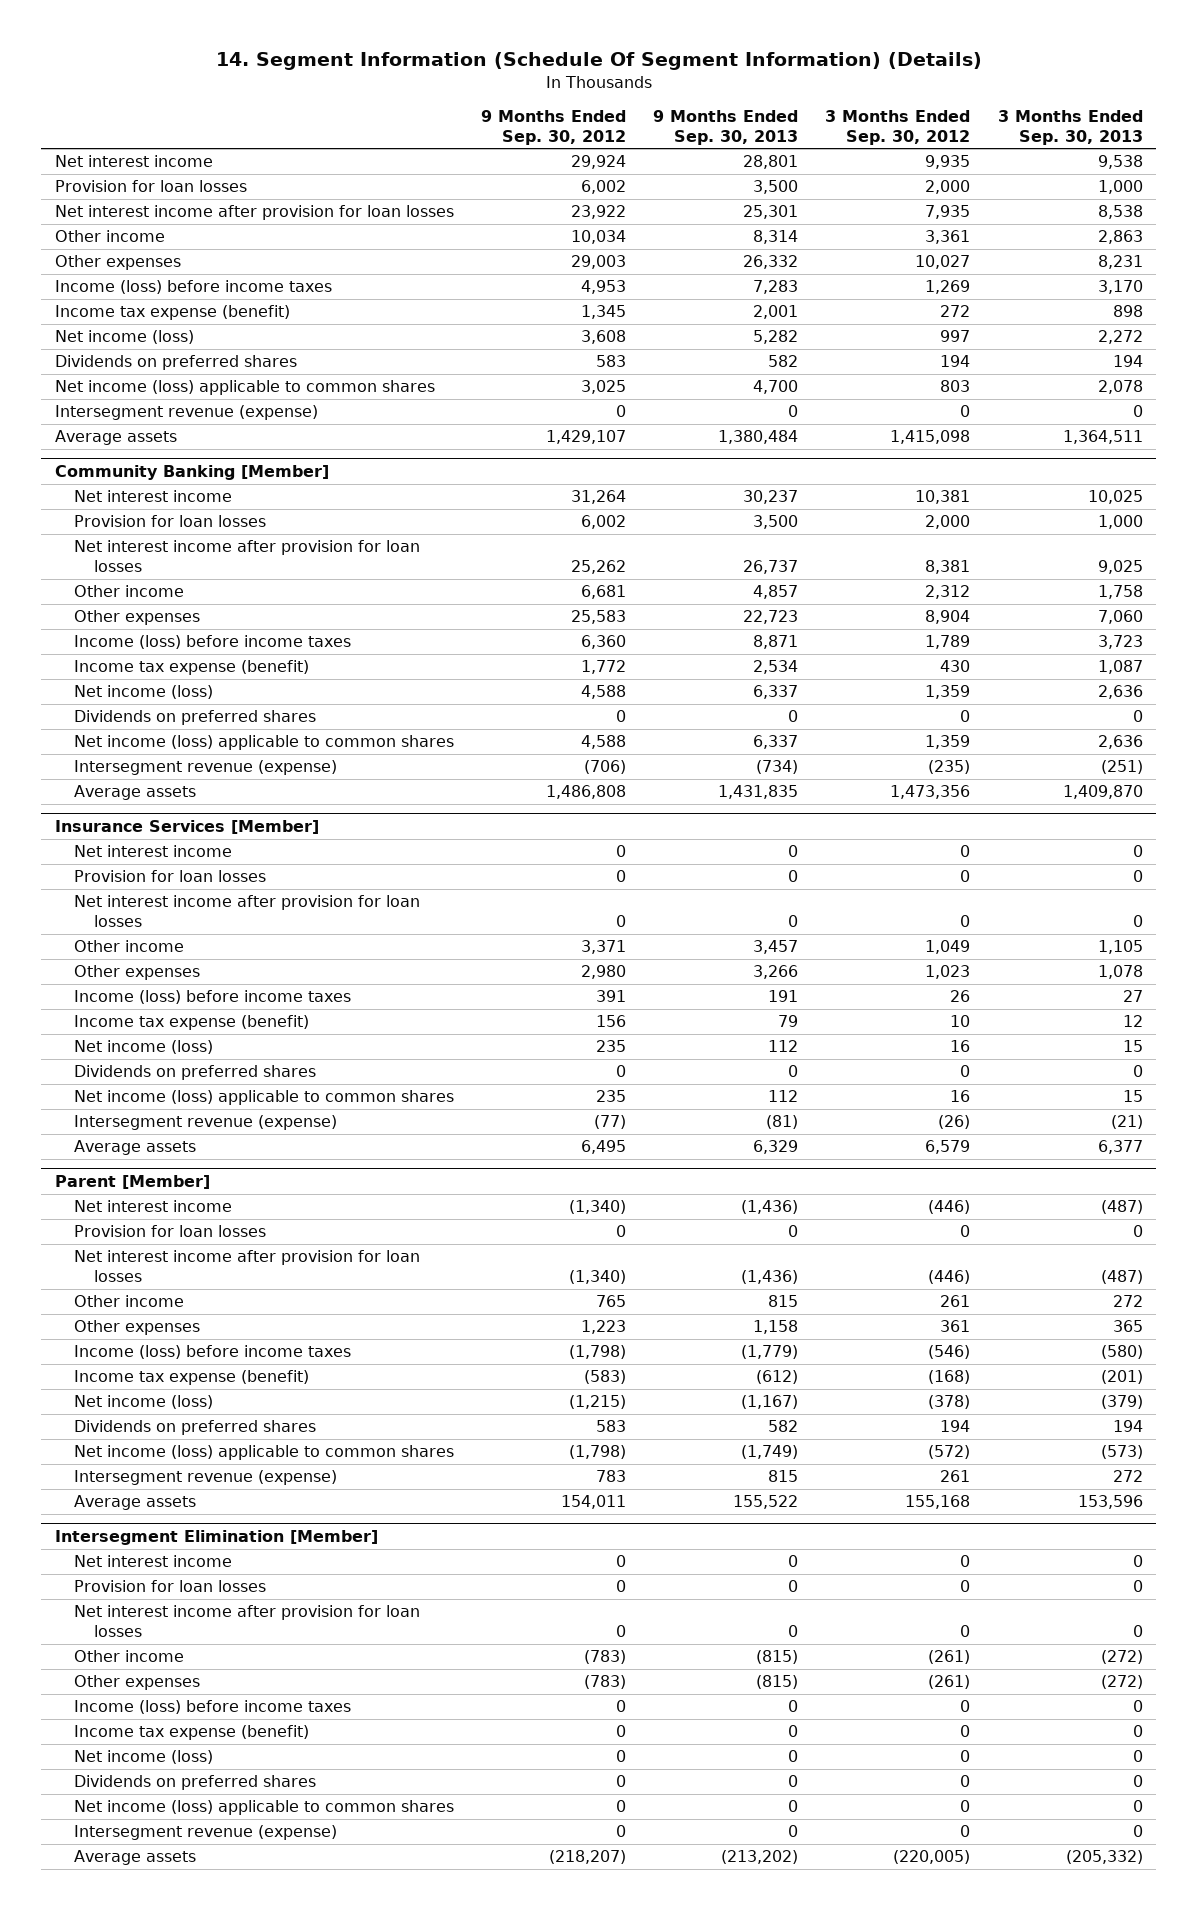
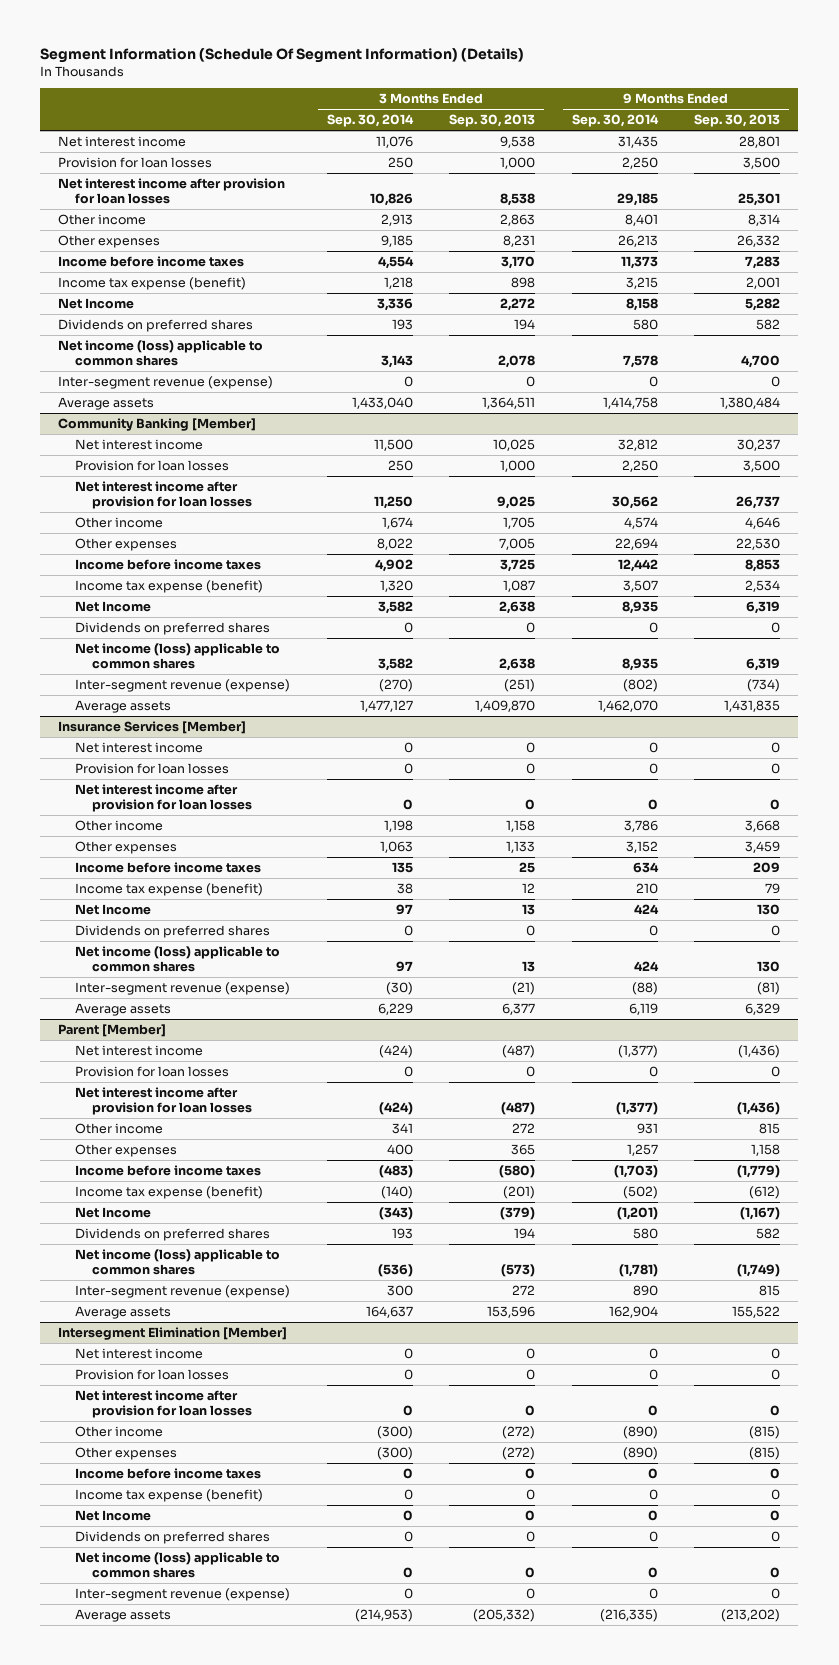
[215,51,982,70] 14. Segment Information (Schedule Of Segment Information) (Details) -> [40,48,525,64] Segment Information (Schedule Of Segment Information) (Details)
[481,110,627,145] 9 Months Ended Sep. 30, 2012 -> none
[825,110,971,145] 3 Months Ended Sep. 30, 2012 -> none
none -> [326,114,414,128] Sep. 30, 2014
none -> [571,114,659,128] Sep. 30, 2014
[54,280,332,295] Income (loss) before income taxes -> [58,256,245,268] Income before income taxes
[54,330,194,345] Net income (loss) -> [58,298,135,310] Net Income
[54,405,318,421] Intersegment revenue (expense) -> [58,376,274,390] Inter-segment revenue (expense)
[753,585,799,600] 4,857 -> [745,517,781,530] 4,646
[1097,585,1143,600] 1,758 -> [503,517,536,530] 1,705
[743,610,799,625] 22,723 -> [736,538,781,551] 22,530
[1097,610,1143,625] 7,060 -> [499,538,536,551] 7,005
[74,635,352,650] Income (loss) before income taxes -> [75,559,262,571] Income before income taxes
[753,635,799,650] 8,871 -> [745,559,781,573] 8,853
[1097,635,1143,650] 3,723 -> [500,559,536,573] 3,725
[74,685,214,700] Net income (loss) -> [75,601,152,613] Net Income
[753,685,799,700] 6,337 -> [746,601,781,615] 6,319
[1097,685,1143,700] 2,636 -> [499,601,536,615] 2,638
[753,735,799,750] 6,337 -> [746,657,781,671] 6,319
[1097,735,1143,750] 2,636 -> [499,657,536,671] 2,638
[74,760,338,776] Intersegment revenue (expense) -> [75,679,291,693] Inter-segment revenue (expense)
[753,940,799,955] 3,457 -> [745,820,781,833] 3,668
[1097,940,1143,955] 1,105 -> [506,820,536,833] 1,158
[753,965,799,980] 3,266 -> [745,841,781,854] 3,459
[1097,965,1143,980] 1,078 -> [506,841,536,854] 1,133
[74,990,352,1005] Income (loss) before income taxes -> [75,862,262,874] Income before income taxes
[768,990,799,1003] 191 -> [753,862,781,874] 209
[1122,990,1143,1003] 27 -> [519,862,536,874] 25
[74,1040,214,1055] Net income (loss) -> [75,904,152,916] Net Income
[768,1040,799,1053] 112 -> [757,904,781,916] 130
[1122,1040,1143,1053] 15 -> [522,904,536,916] 13
[768,1090,799,1103] 112 -> [757,960,781,972] 130
[1122,1090,1143,1103] 15 -> [522,960,536,972] 13
[74,1115,338,1131] Intersegment revenue (expense) -> [75,982,291,996] Inter-segment revenue (expense)
[74,1345,352,1360] Income (loss) before income taxes -> [75,1165,262,1177] Income before income taxes
[74,1395,214,1410] Net income (loss) -> [75,1207,152,1219] Net Income
[74,1470,338,1486] Intersegment revenue (expense) -> [75,1285,291,1299] Inter-segment revenue (expense)
[74,1700,352,1715] Income (loss) before income taxes -> [75,1468,262,1480] Income before income taxes
[74,1750,214,1765] Net income (loss) -> [75,1510,152,1522] Net Income
[74,1825,338,1841] Intersegment revenue (expense) -> [75,1588,291,1602] Inter-segment revenue (expense)

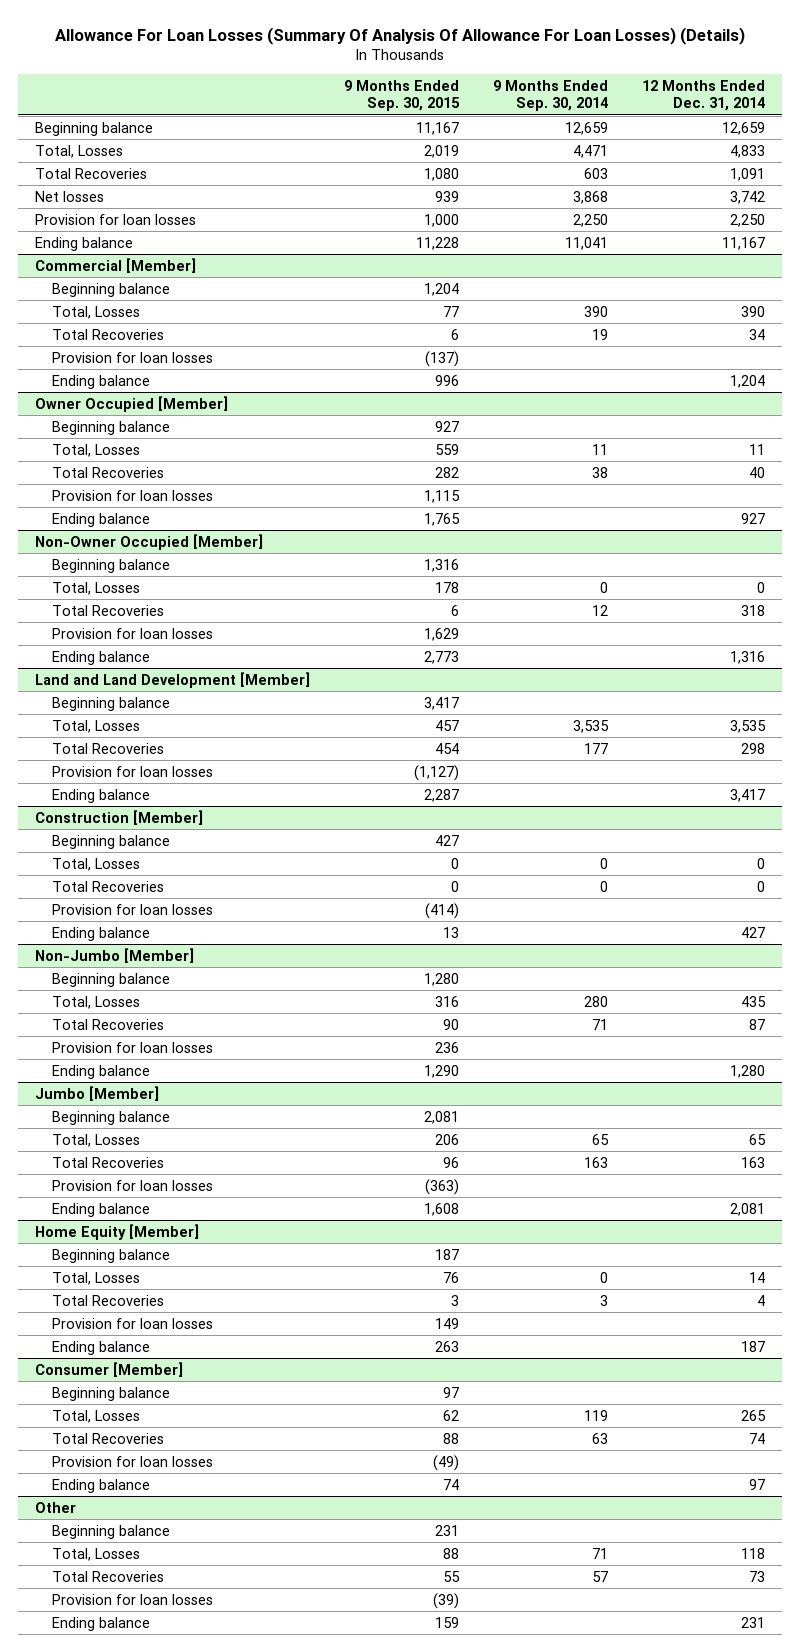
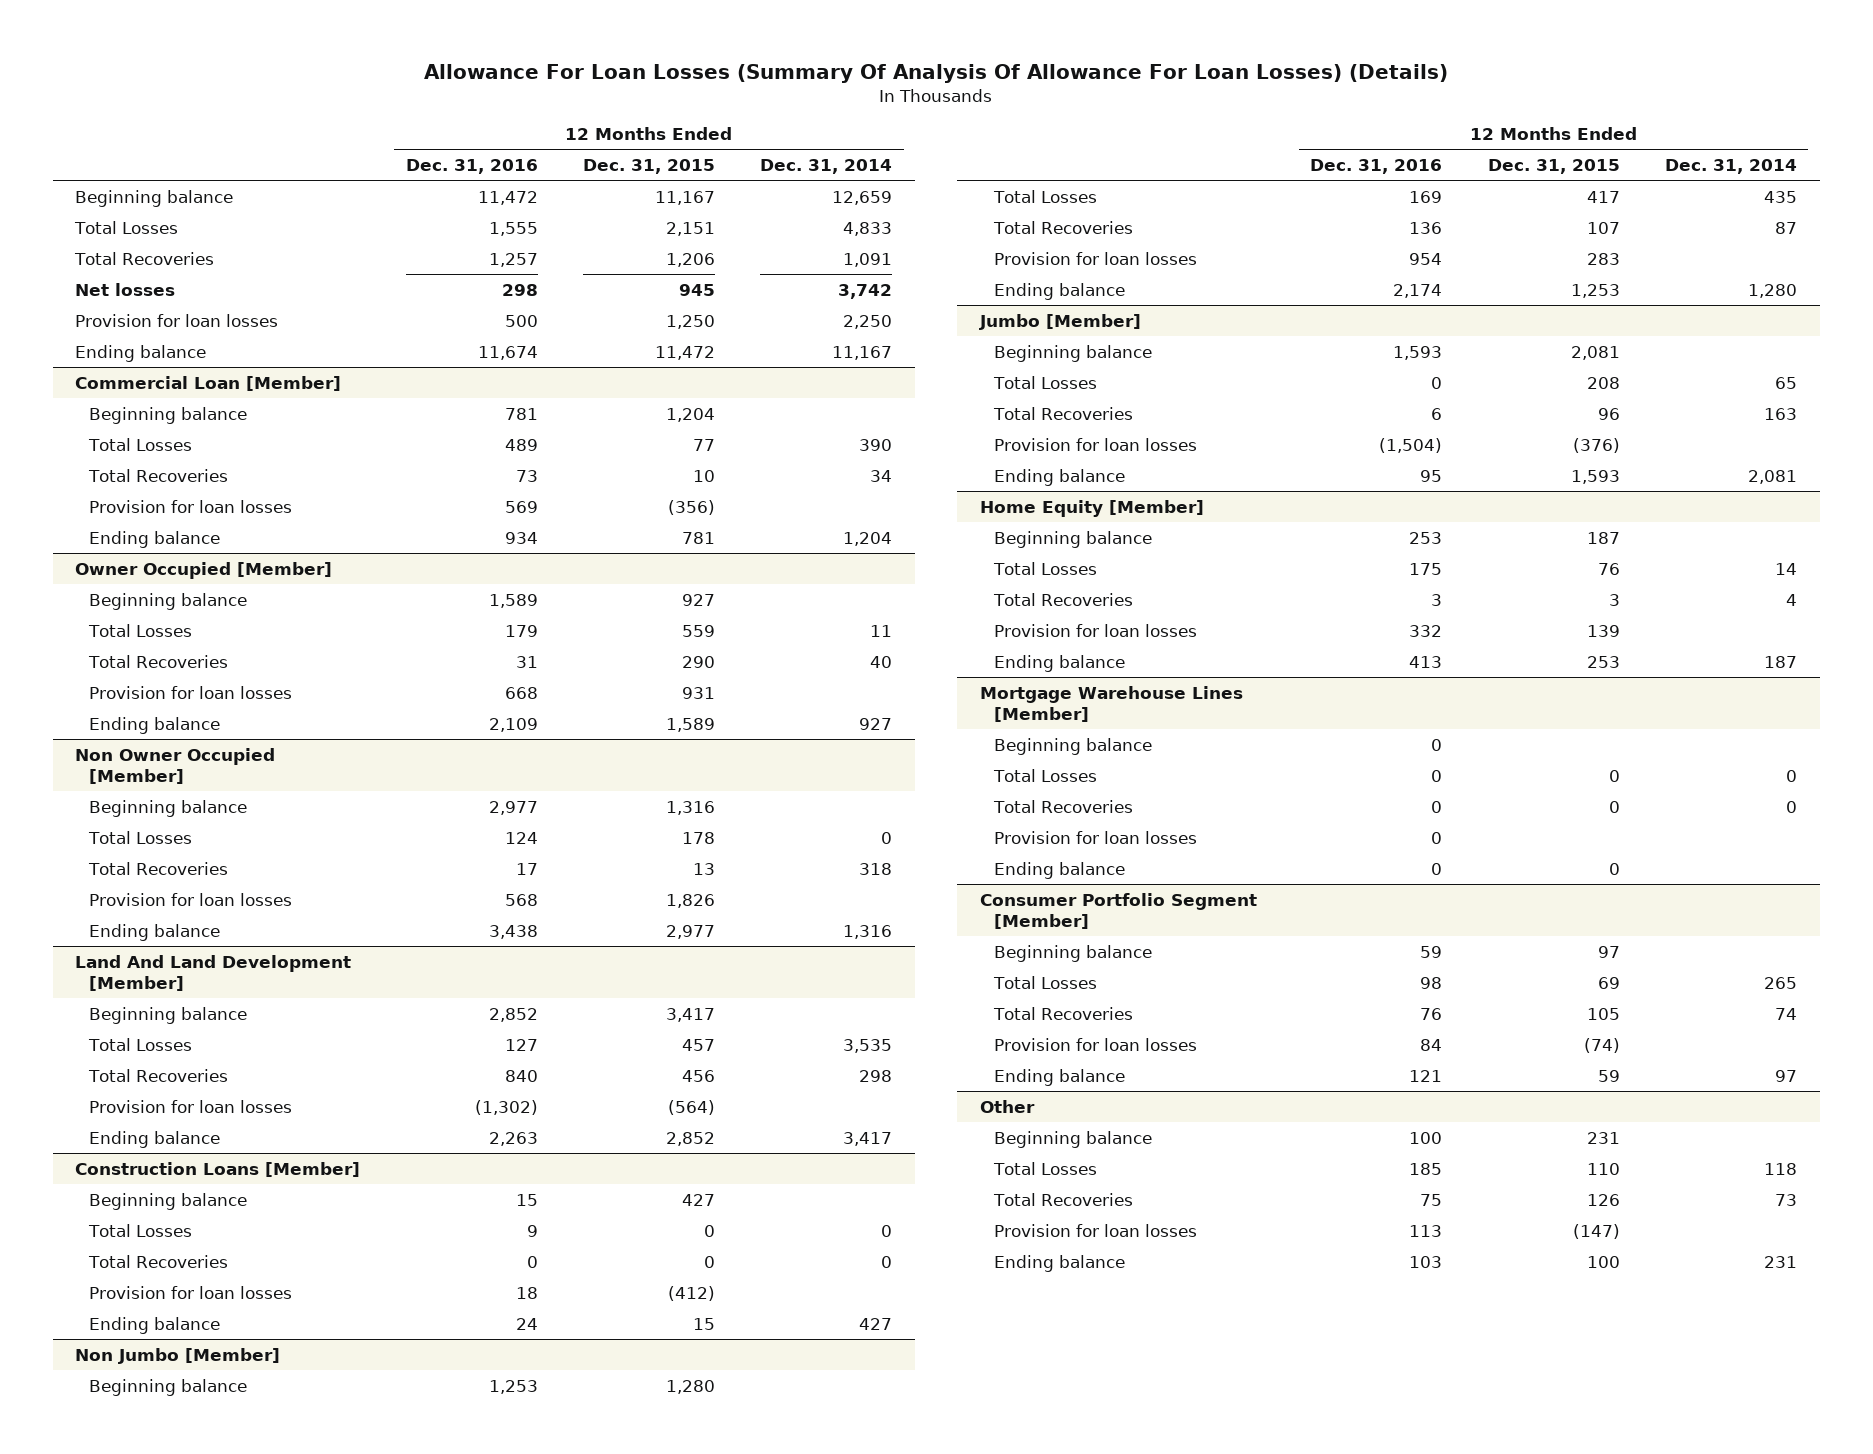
[344,79,461,112] 9 Months Ended Sep. 30, 2015 -> none
[493,79,609,112] 9 Months Ended Sep. 30, 2014 -> none
none -> [405,159,538,175] Dec. 31, 2016
none -> [583,159,716,175] Dec. 31, 2015
[35,144,124,158] Total, Losses -> [74,220,179,234] Total Losses
[35,257,197,273] Commercial [Member] -> [75,375,342,391] Commercial Loan [Member]
[51,305,140,319] Total, Losses -> [88,437,193,451] Total Losses
[51,443,140,457] Total, Losses -> [88,623,193,637] Total Losses
[35,533,264,550] Non-Owner Occupied [Member] -> [75,747,276,785] Non Owner Occupied [Member]
[51,581,140,595] Total, Losses -> [88,830,193,844] Total Losses
[35,671,311,688] Land and Land Development [Member] -> [75,954,352,992] Land And Land Development [Member]
[51,719,140,733] Total, Losses -> [88,1037,193,1051] Total Losses
[35,809,204,825] Construction [Member] -> [75,1161,361,1177] Construction Loans [Member]
[51,857,140,871] Total, Losses -> [88,1223,193,1237] Total Losses
[35,947,195,963] Non-Jumbo [Member] -> [75,1347,281,1364] Non Jumbo [Member]
[51,995,140,1009] Total, Losses -> [993,189,1098,203] Total Losses
[51,1133,140,1147] Total, Losses -> [993,375,1098,389] Total Losses
[51,1271,140,1285] Total, Losses -> [993,561,1098,575] Total Losses
[35,1361,184,1377] Consumer [Member] -> none
none -> [980,685,1244,723] Mortgage Warehouse Lines [Member]
[51,1409,140,1423] Total, Losses -> [993,768,1098,782] Total Losses
[741,1409,767,1421] 265 -> [1786,769,1798,782] 0
none -> [993,799,1134,813] Total Recoveries
none -> [994,830,1198,844] Provision for loan losses
none -> [994,861,1126,879] Ending balance
none -> [980,892,1258,930] Consumer Portfolio Segment [Member]
none -> [994,944,1153,962] Beginning balance
none -> [993,975,1098,989] Total Losses
[51,1547,140,1561] Total, Losses -> [993,1161,1098,1175] Total Losses

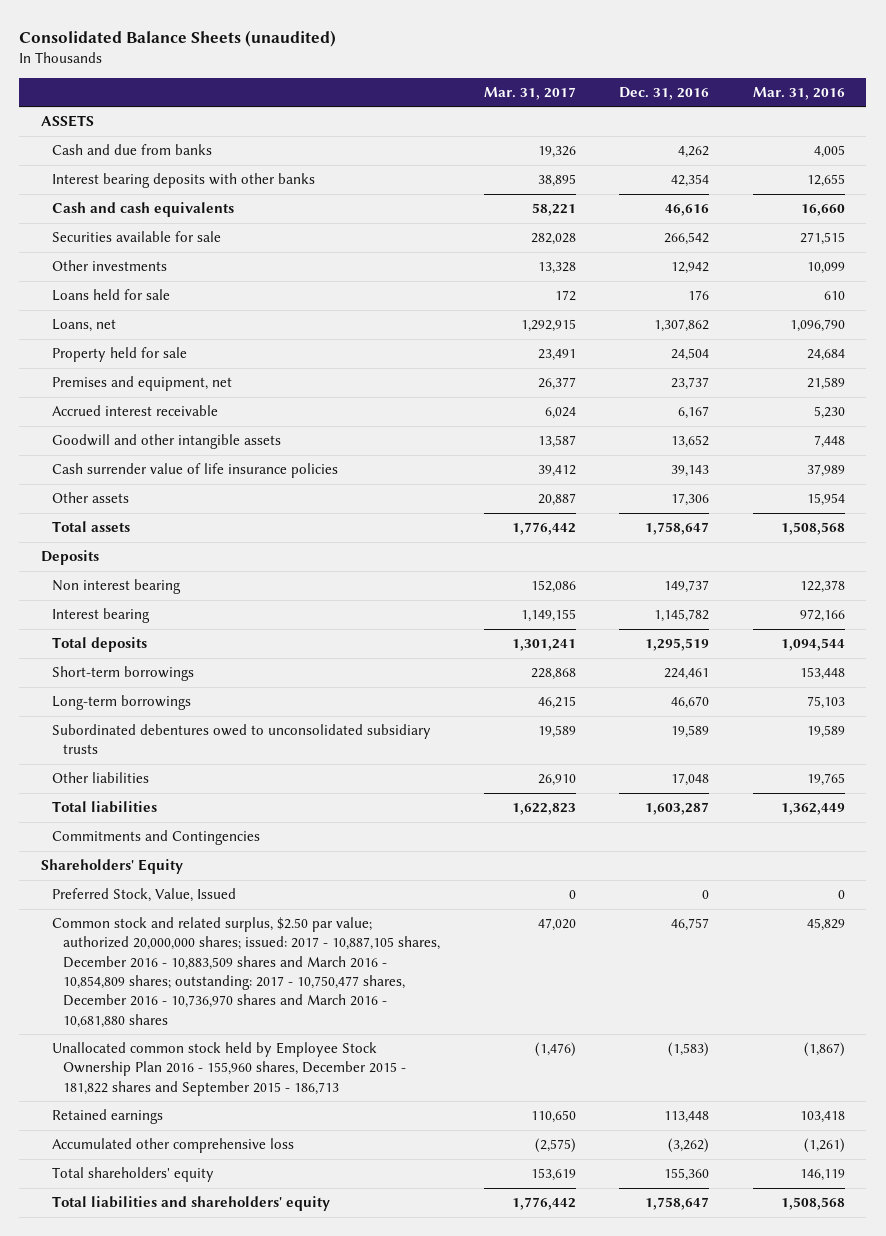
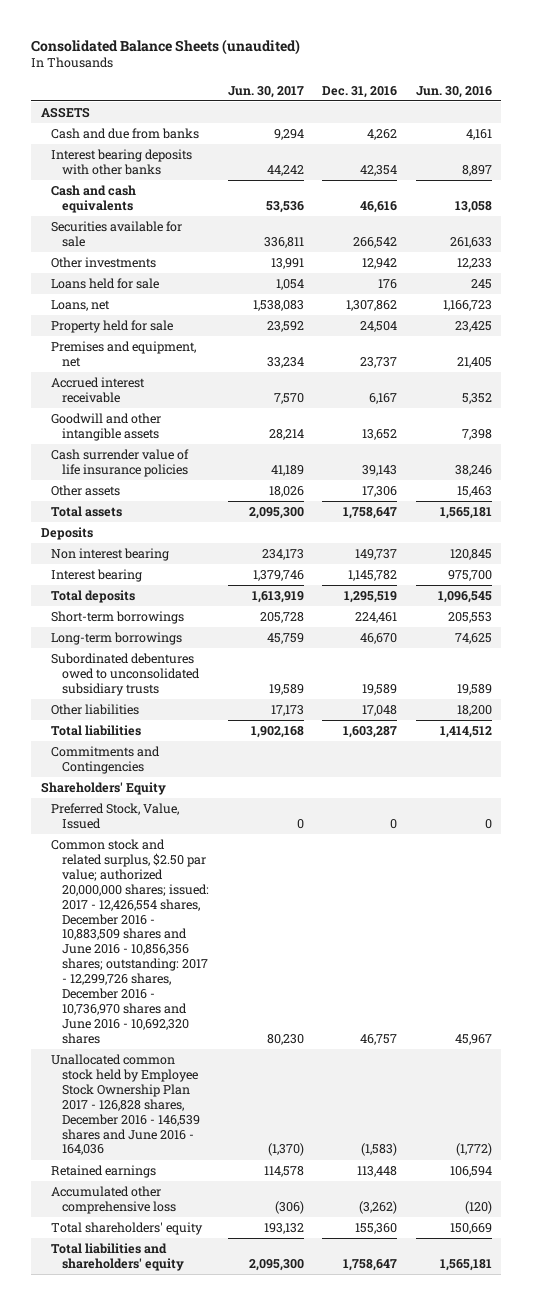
[483,86,576,100] Mar. 31, 2017 -> none
[752,86,845,100] Mar. 31, 2016 -> none
none -> [227,85,304,98] Jun. 30, 2017
none -> [416,85,493,98] Jun. 30, 2016
[52,917,440,1028] Common stock and related surplus, $2.50 par value; authorized 20,000,000 shares; issued: 2017 - 10,887,105 shares, December 2016 - 10,883,509 shares and March 2016 - 10,854,809 shares; outstanding: 2017 - 10,750,477 shares, December 2016 - 10,736,970 shares and March 2016 - 10,681,880 shares -> [51,839,209,1044] Common stock and related surplus, $2.50 par value; authorized 20,000,000 shares; issued: 2017 - 12,426,554 shares, December 2016 - 10,883,509 shares and June 2016 - 10,856,356 shares; outstanding: 2017 - 12,299,726 shares, December 2016 - 10,736,970 shares and June 2016 - 10,692,320 shares
[52,1042,406,1096] Unallocated common stock held by Employee Stock Ownership Plan 2016 - 155,960 shares, December 2015 - 181,822 shares and September 2015 - 186,713 -> [51,1054,200,1156] Unallocated common stock held by Employee Stock Ownership Plan 2017 - 126,828 shares, December 2016 - 146,539 shares and June 2016 - 164,036

